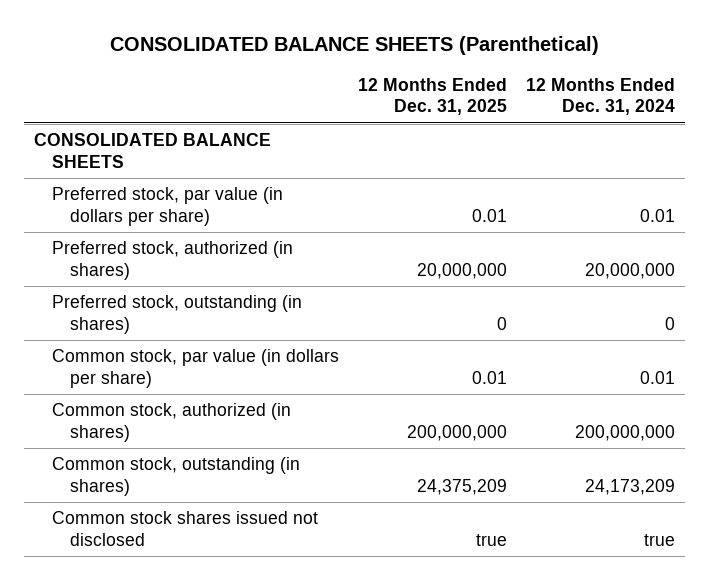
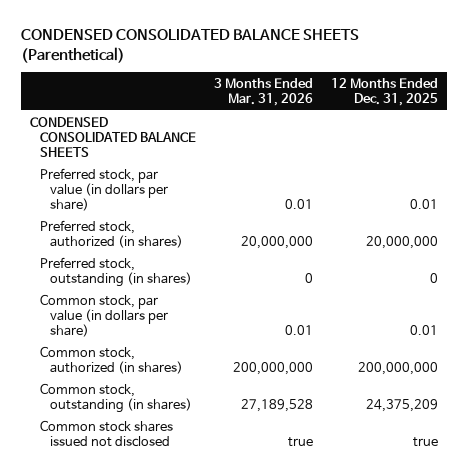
[109,36,599,56] CONSOLIDATED BALANCE SHEETS (Parenthetical) -> [20,29,359,63] CONDENSED CONSOLIDATED BALANCE SHEETS (Parenthetical)
[526,77,676,116] 12 Months Ended Dec. 31, 2024 -> none
none -> [214,77,314,107] 3 Months Ended Mar. 31, 2026
[33,133,271,168] CONSOLIDATED BALANCE SHEETS -> [29,116,197,157] CONDENSED CONSOLIDATED BALANCE SHEETS

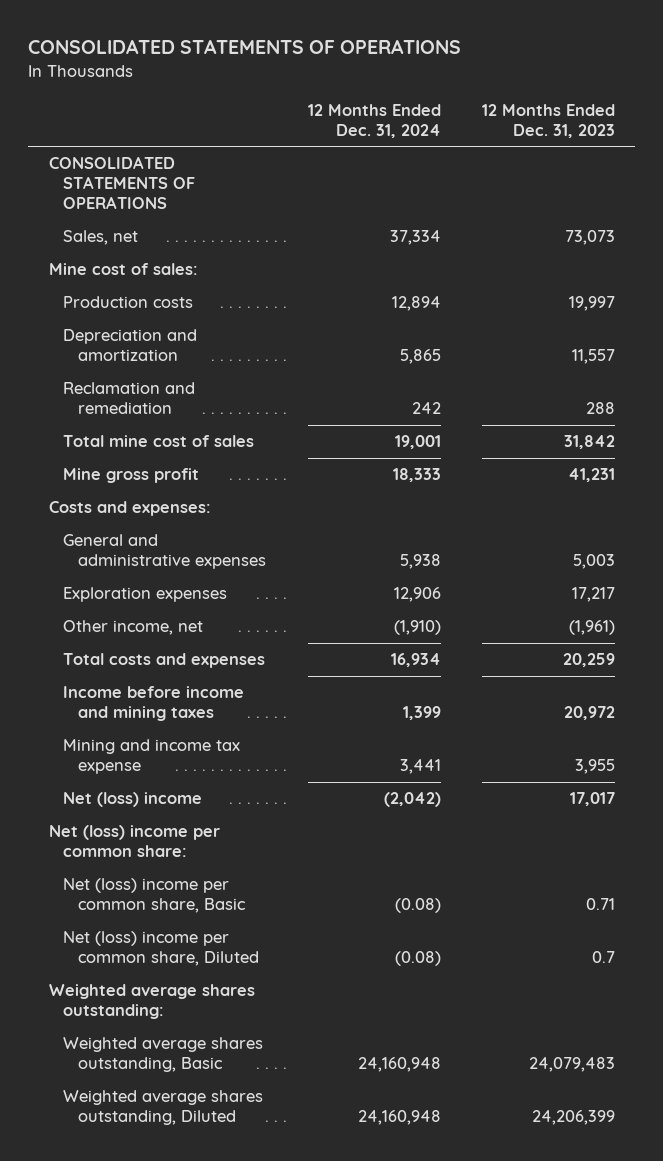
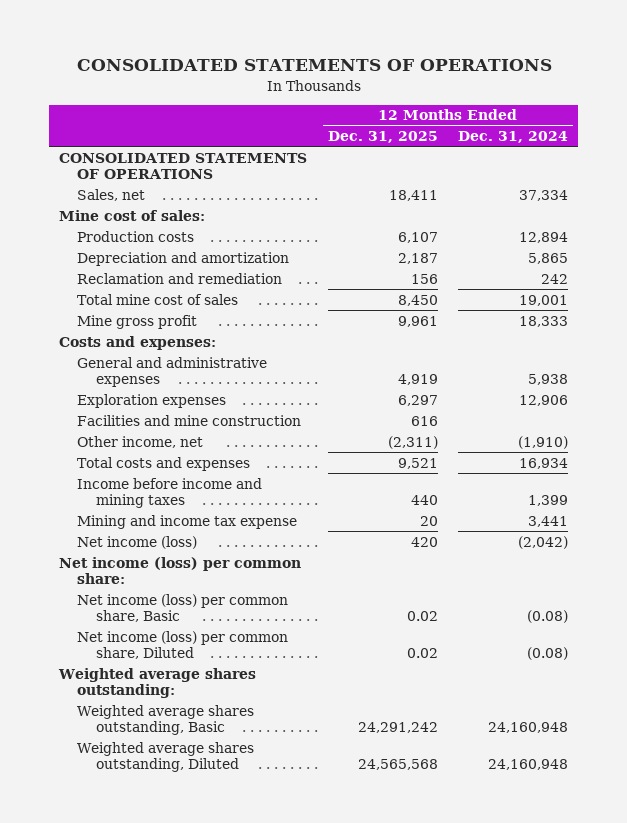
[481,103,615,138] 12 Months Ended Dec. 31, 2023 -> none
none -> [327,131,438,144] Dec. 31, 2025
none -> [77,414,302,426] Facilities and mine construction
[63,792,203,808] Net (loss) income -> [77,535,198,549] Net income (loss)
[48,825,220,858] Net (loss) income per common share: -> [59,556,302,584] Net income (loss) per common share:
[63,878,247,914] Net (loss) income per common share, Basic -> [77,593,289,622] Net income (loss) per common share, Basic
[63,931,260,967] Net (loss) income per common share, Diluted -> [77,630,289,659] Net income (loss) per common share, Diluted

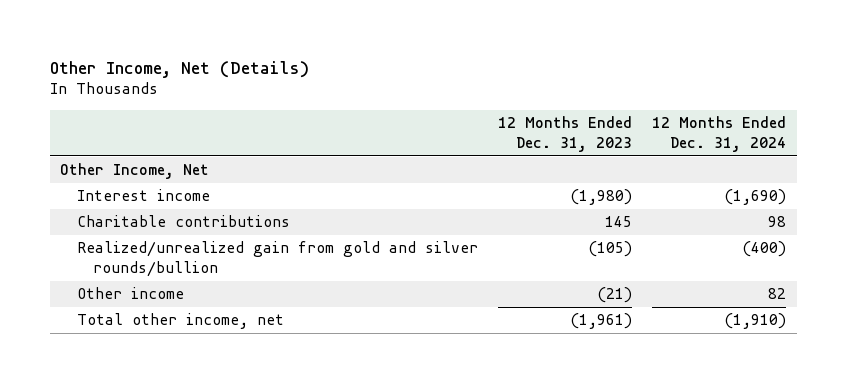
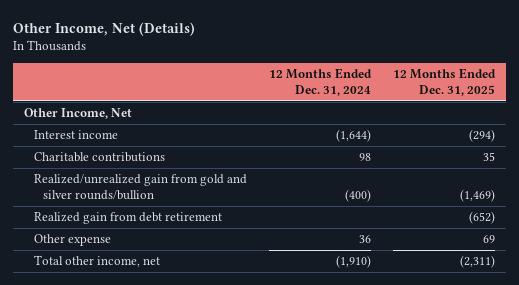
[497,116,632,153] 12 Months Ended Dec. 31, 2023 -> none
none -> [393,68,497,97] 12 Months Ended Dec. 31, 2025
[724,189,787,206] (1,690) -> [335,129,371,143] (1,644)
none -> [33,212,222,225] Realized gain from debt retirement
[76,287,184,300] Other income -> [33,234,111,247] Other expense
[768,288,787,300] 82 -> [358,235,371,244] 36

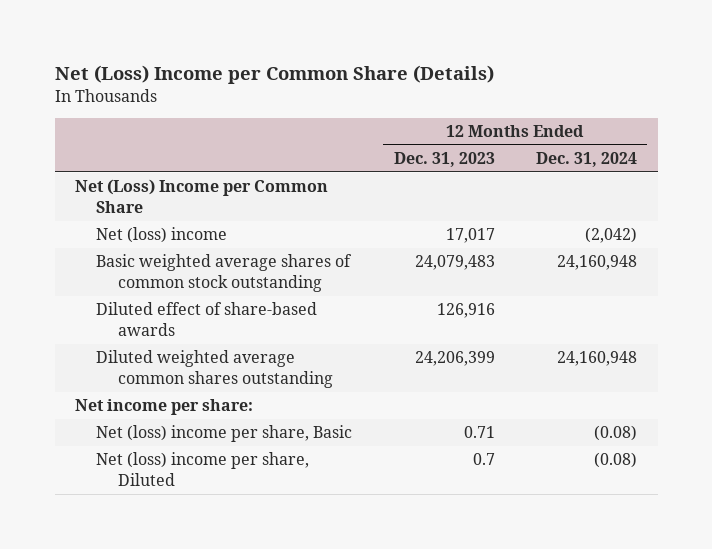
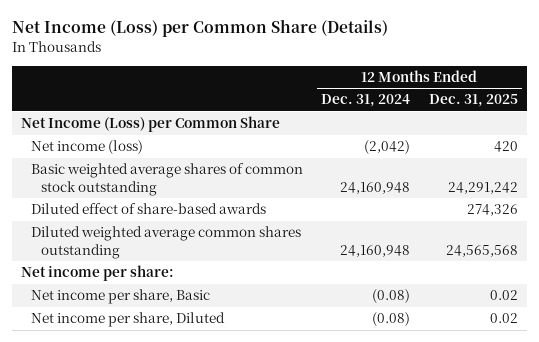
[54,65,494,85] Net (Loss) Income per Common Share (Details) -> [12,19,389,38] Net Income (Loss) per Common Share (Details)
[393,152,495,168] Dec. 31, 2023 -> none
none -> [428,94,518,108] Dec. 31, 2025
[75,179,329,214] Net (Loss) Income per Common Share -> [21,116,281,133] Net Income (Loss) per Common Share
[96,227,228,244] Net (loss) income -> [30,140,143,155] Net income (loss)
[96,425,353,443] Net (loss) income per share, Basic -> [30,289,210,305] Net income per share, Basic
[96,452,310,487] Net (loss) income per share, Diluted -> [30,312,225,328] Net income per share, Diluted

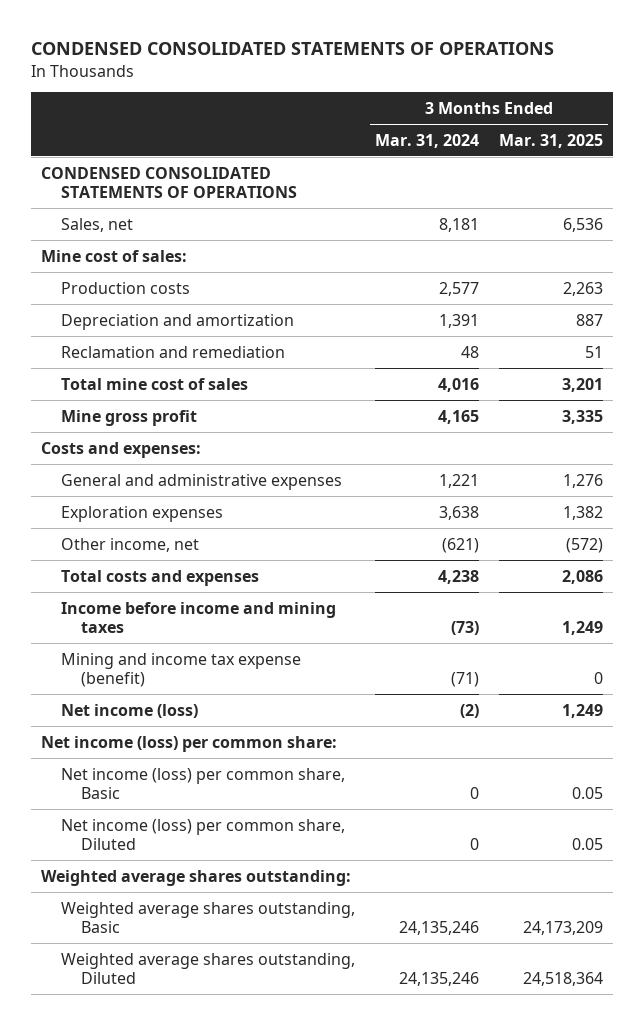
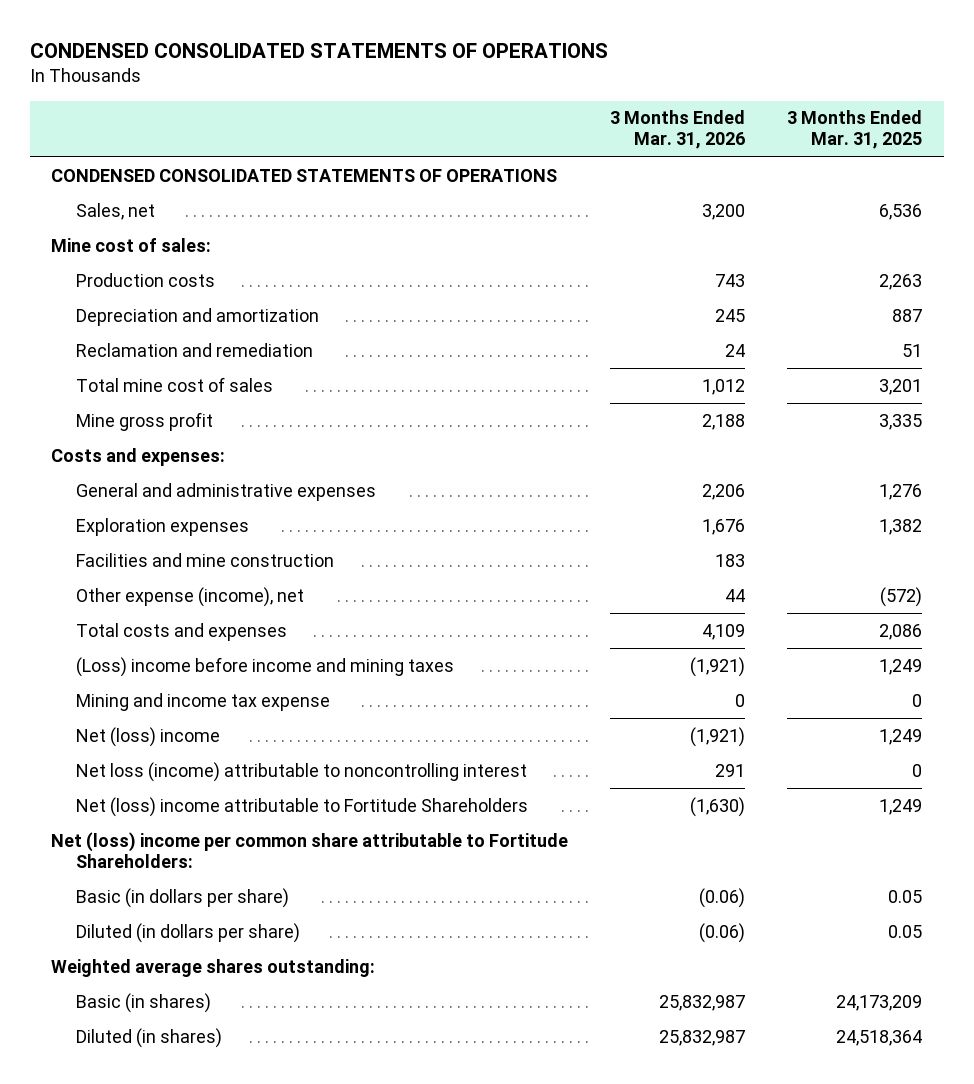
[374,133,479,148] Mar. 31, 2024 -> none
none -> [610,110,746,150] 3 Months Ended Mar. 31, 2026
none -> [76,552,335,567] Facilities and mine construction
[60,537,199,552] Other income, net -> [76,586,305,607] Other expense (income), net
[60,601,336,634] Income before income and mining taxes -> [76,656,455,677] (Loss) income before income and mining taxes
[60,652,301,688] Mining and income tax expense (benefit) -> [76,692,331,711] Mining and income tax expense
none -> [76,726,221,747] Net (loss) income
none -> [76,761,528,782] Net loss (income) attributable to noncontrolling interest
[60,703,198,718] Net income (loss) -> [76,796,529,817] Net (loss) income attributable to Fortitude Shareholders
[40,735,337,752] Net income (loss) per common share: -> [51,831,569,868] Net (loss) income per common share attributable to Fortitude Shareholders:
[60,767,345,800] Net income (loss) per common share, Basic -> [76,887,290,908] Basic (in dollars per share)
[60,818,345,851] Net income (loss) per common share, Diluted -> [76,922,301,943] Diluted (in dollars per share)
[60,901,355,934] Weighted average shares outstanding, Basic -> [76,992,212,1013] Basic (in shares)
[60,952,355,985] Weighted average shares outstanding, Diluted -> [76,1027,223,1048] Diluted (in shares)

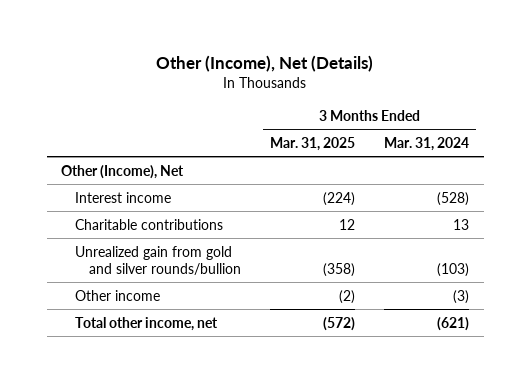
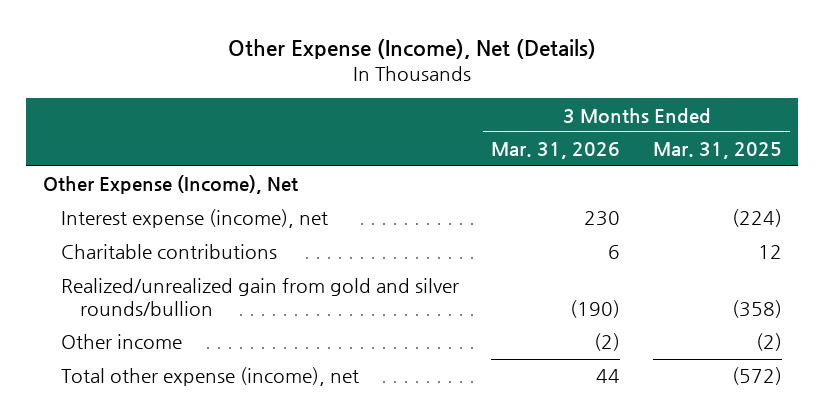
[156,54,374,72] Other (Income), Net (Details) -> [228,39,597,60] Other Expense (Income), Net (Details)
[384,136,470,151] Mar. 31, 2024 -> none
none -> [491,142,621,160] Mar. 31, 2026
[61,164,185,179] Other (Income), Net -> [42,175,298,195] Other Expense (Income), Net
[75,191,172,203] Interest income -> [61,209,329,229] Interest expense (income), net
[75,245,242,275] Unrealized gain from gold and silver rounds/bullion -> [61,278,460,317] Realized/unrealized gain from gold and silver rounds/bullion
[75,316,219,331] Total other income, net -> [61,367,360,387] Total other expense (income), net

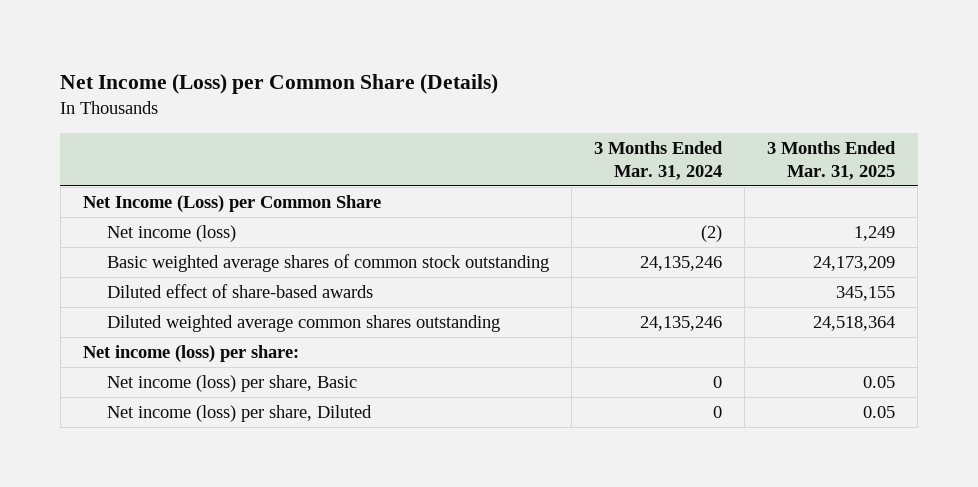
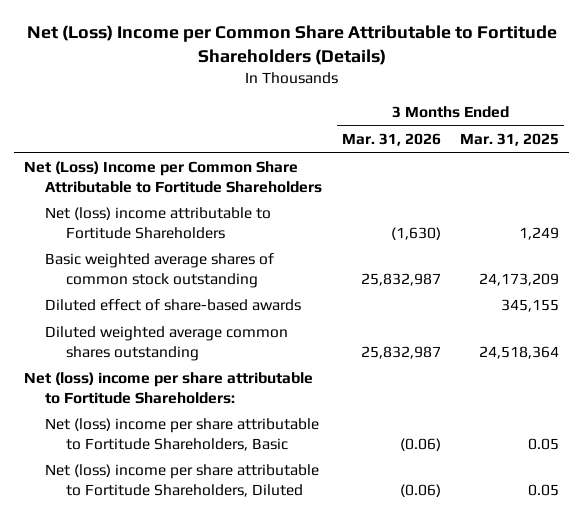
[60,74,499,95] Net Income (Loss) per Common Share (Details) -> [26,25,557,66] Net (Loss) Income per Common Share Attributable to Fortitude Shareholders (Details)
[593,140,723,181] 3 Months Ended Mar. 31, 2024 -> none
none -> [341,133,441,147] Mar. 31, 2026
[83,194,382,212] Net Income (Loss) per Common Share -> [24,161,323,193] Net (Loss) Income per Common Share Attributable to Fortitude Shareholders
[106,224,236,242] Net income (loss) -> [45,207,272,239] Net (loss) income attributable to Fortitude Shareholders
[83,344,300,362] Net income (loss) per share: -> [24,372,314,404] Net (loss) income per share attributable to Fortitude Shareholders:
[106,374,357,392] Net income (loss) per share, Basic -> [45,418,320,451] Net (loss) income per share attributable to Fortitude Shareholders, Basic
[106,404,372,422] Net income (loss) per share, Diluted -> [45,464,320,497] Net (loss) income per share attributable to Fortitude Shareholders, Diluted

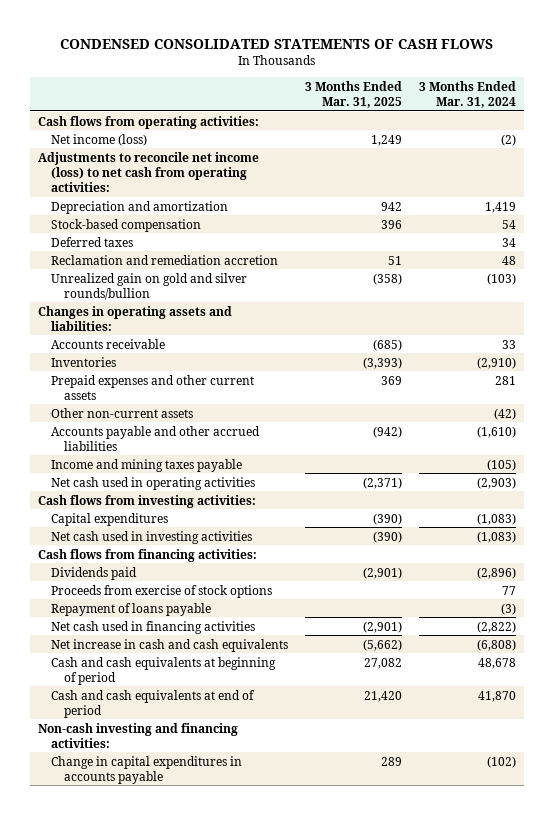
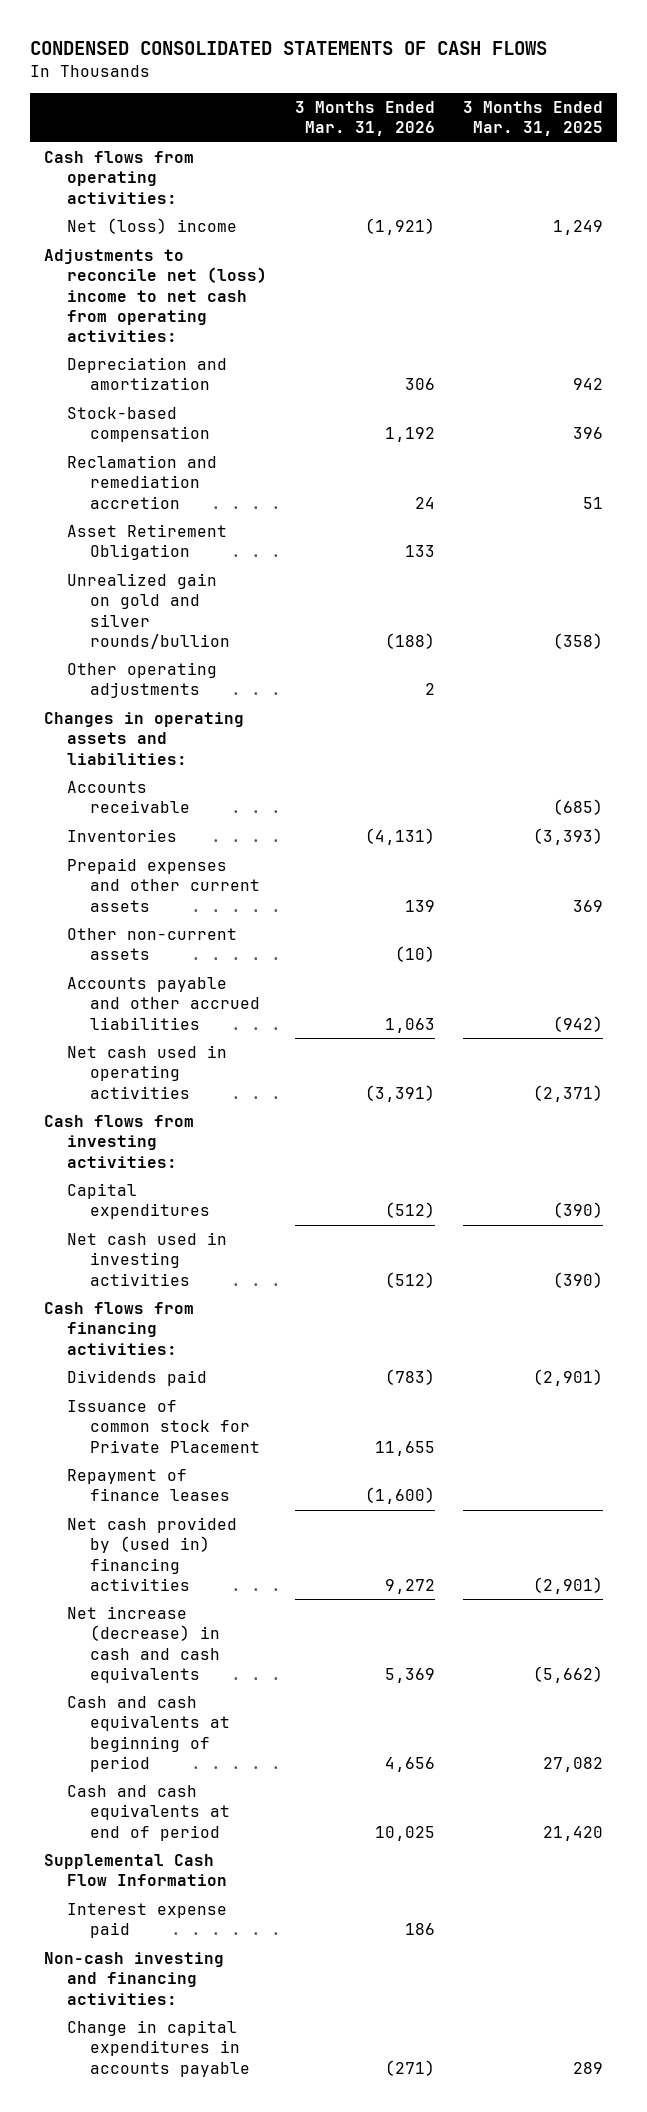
[418,80,516,108] 3 Months Ended Mar. 31, 2024 -> none
none -> [294,100,435,136] 3 Months Ended Mar. 31, 2026
[51,133,148,146] Net income (loss) -> [66,218,237,235] Net (loss) income
[38,151,260,192] Adjustments to reconcile net income (loss) to net cash from operating activities: -> [44,249,267,342] Adjustments to reconcile net (loss) income to net cash from operating activities:
[51,236,134,247] Deferred taxes -> none
none -> [66,524,227,561] Asset Retirement Obligation
none -> [66,662,217,699] Other operating adjustments
[51,458,243,472] Income and mining taxes payable -> none
[51,584,273,598] Proceeds from exercise of stock options -> none
[51,602,212,616] Repayment of loans payable -> none
none -> [66,1400,260,1453] Issuance of common stock for Private Placement
none -> [66,1469,230,1502] Repayment of finance leases
[51,620,256,634] Net cash used in financing activities -> [66,1517,237,1591] Net cash provided by (used in) financing activities
[51,638,289,652] Net increase in cash and cash equivalents -> [66,1606,220,1683] Net increase (decrease) in cash and cash equivalents
none -> [44,1854,227,1887] Supplemental Cash Flow Information
none -> [66,1903,227,1939] Interest expense paid

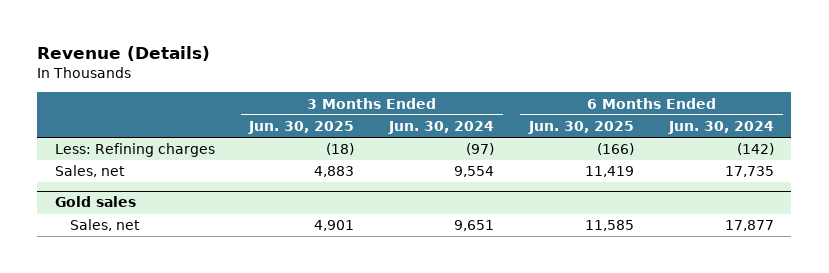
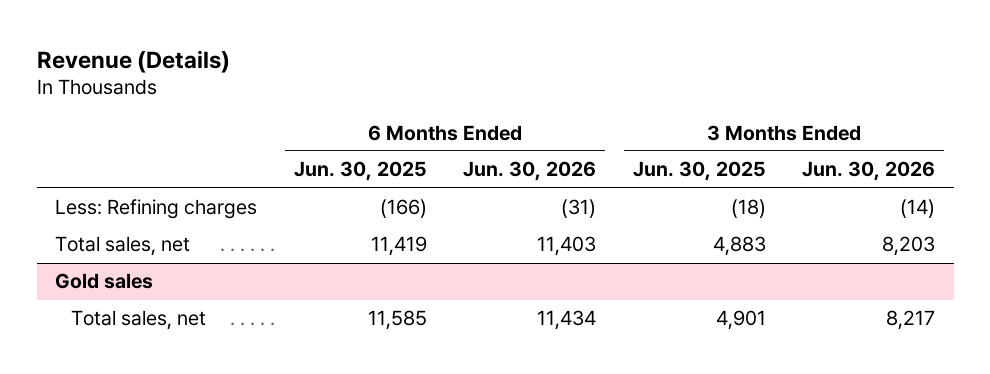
[388,121,495,135] Jun. 30, 2024 -> none
[668,121,775,135] Jun. 30, 2024 -> none
none -> [463,161,597,182] Jun. 30, 2026
none -> [802,161,936,182] Jun. 30, 2026
[54,165,125,178] Sales, net -> [55,236,191,257] Total sales, net
[69,219,140,232] Sales, net -> [70,310,206,331] Total sales, net

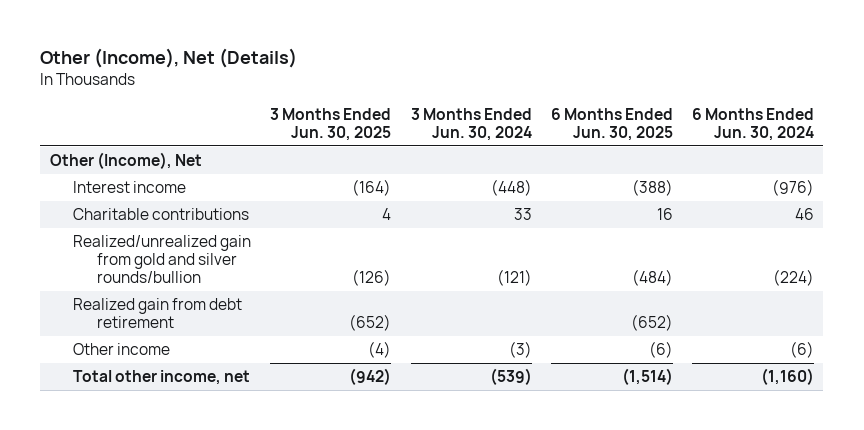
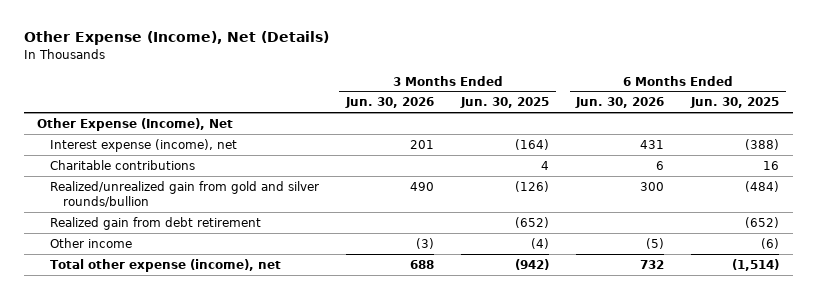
[40,48,298,69] Other (Income), Net (Details) -> [23,31,329,46] Other Expense (Income), Net (Details)
[410,107,532,141] 3 Months Ended Jun. 30, 2024 -> none
[691,107,814,141] 6 Months Ended Jun. 30, 2024 -> none
none -> [345,97,435,109] Jun. 30, 2026
none -> [575,97,665,109] Jun. 30, 2026
[49,152,202,170] Other (Income), Net -> [37,117,234,131] Other Expense (Income), Net
[73,181,187,194] Interest income -> [50,138,238,152] Interest expense (income), net
[73,370,251,386] Total other income, net -> [50,258,282,272] Total other expense (income), net

